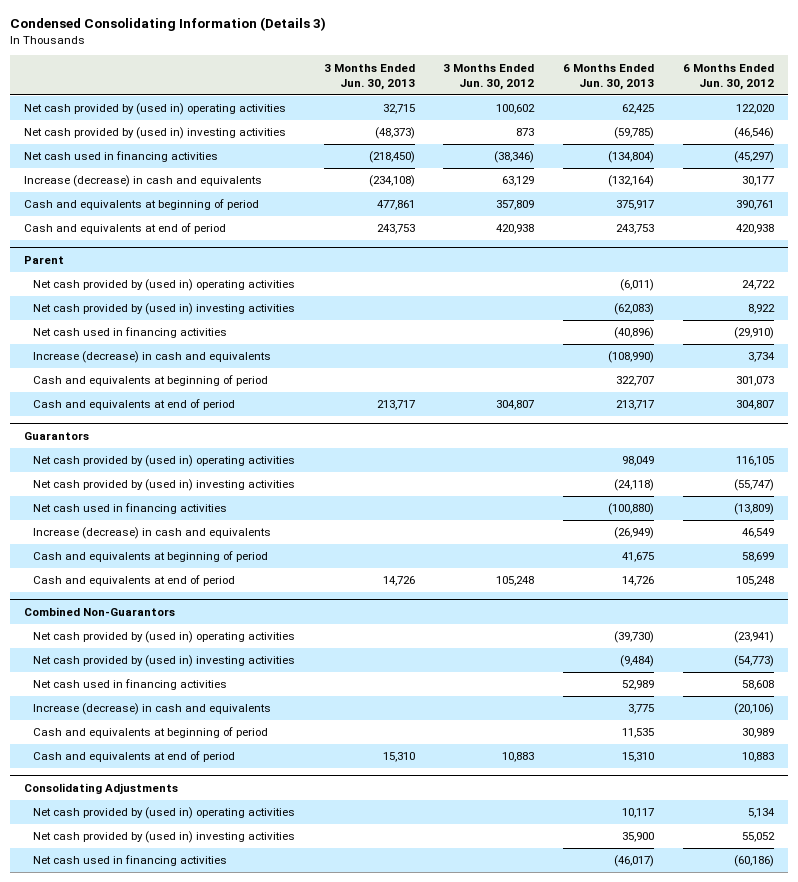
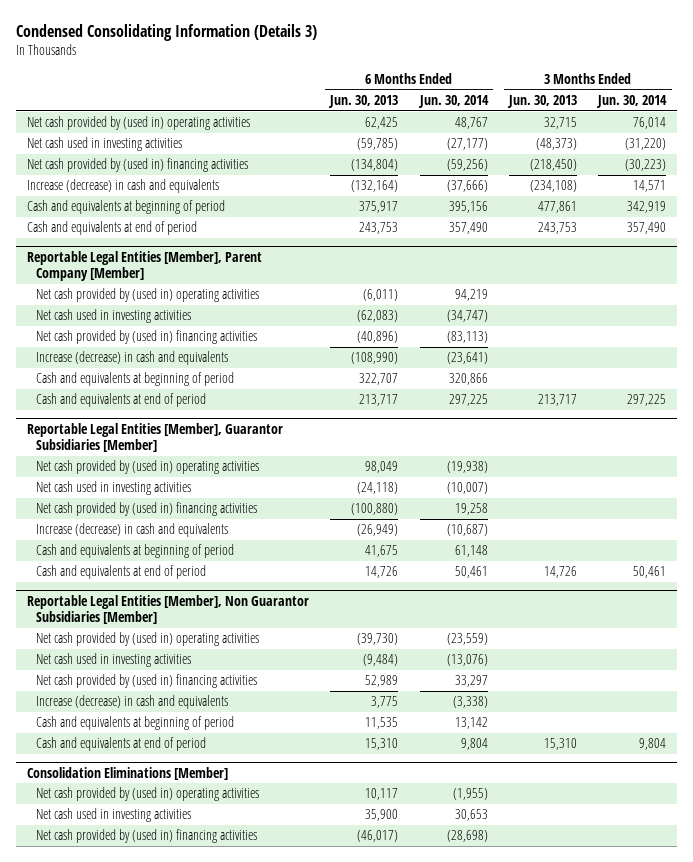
[443,63,535,90] 3 Months Ended Jun. 30, 2012 -> none
[682,63,774,90] 6 Months Ended Jun. 30, 2012 -> none
none -> [417,94,489,108] Jun. 30, 2014
none -> [596,94,668,108] Jun. 30, 2014
[24,127,287,140] Net cash provided by (used in) investing activities -> [26,137,182,152] Net cash used in investing activities
[24,151,219,163] Net cash used in financing activities -> [26,158,248,173] Net cash provided by (used in) financing activities
[24,255,65,264] Parent -> none
none -> [26,250,262,281] Reportable Legal Entities [Member], Parent Company [Member]
[33,303,296,316] Net cash provided by (used in) investing activities -> [36,309,192,324] Net cash used in investing activities
[33,327,228,339] Net cash used in financing activities -> [36,330,258,345] Net cash provided by (used in) financing activities
[24,431,90,440] Guarantors -> none
none -> [26,422,283,452] Reportable Legal Entities [Member], Guarantor Subsidiaries [Member]
[33,479,296,492] Net cash provided by (used in) investing activities -> [36,481,192,496] Net cash used in investing activities
[33,503,228,515] Net cash used in financing activities -> [36,502,258,517] Net cash provided by (used in) financing activities
[24,606,176,616] Combined Non-Guarantors -> none
none -> [26,594,309,624] Reportable Legal Entities [Member], Non Guarantor Subsidiaries [Member]
[33,655,296,668] Net cash provided by (used in) investing activities -> [36,653,192,668] Net cash used in investing activities
[33,679,228,691] Net cash used in financing activities -> [36,674,258,689] Net cash provided by (used in) financing activities
[24,782,179,794] Consolidating Adjustments -> none
none -> [26,766,228,780] Consolidation Eliminations [Member]
[33,831,296,844] Net cash provided by (used in) investing activities -> [36,808,192,823] Net cash used in investing activities
[33,855,228,867] Net cash used in financing activities -> [36,829,258,844] Net cash provided by (used in) financing activities

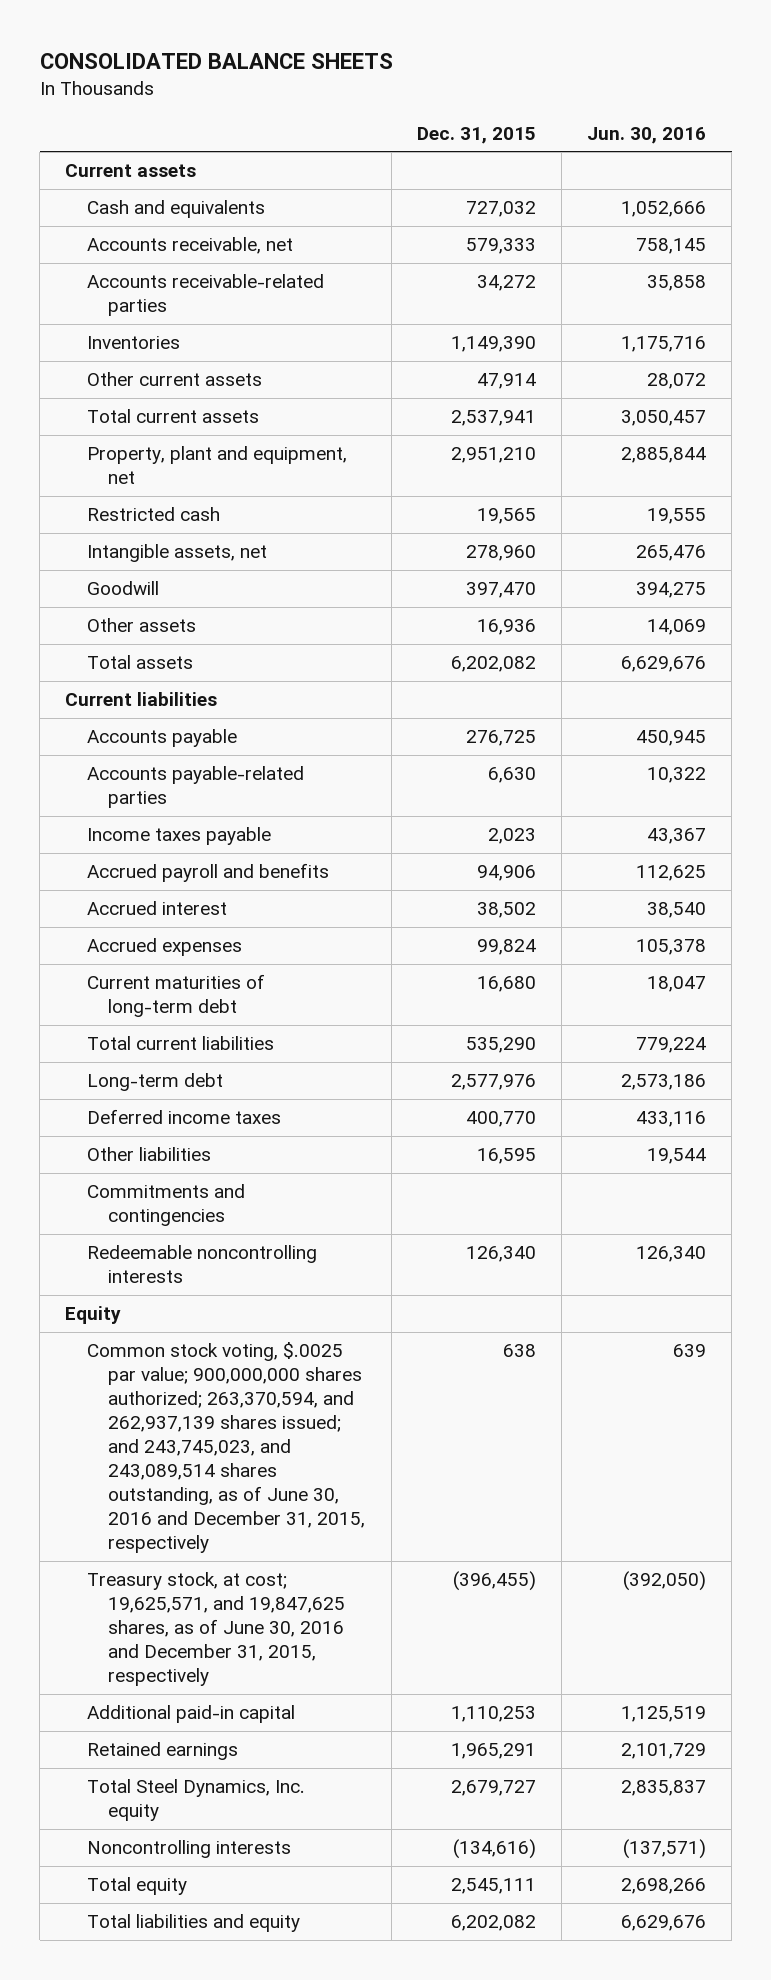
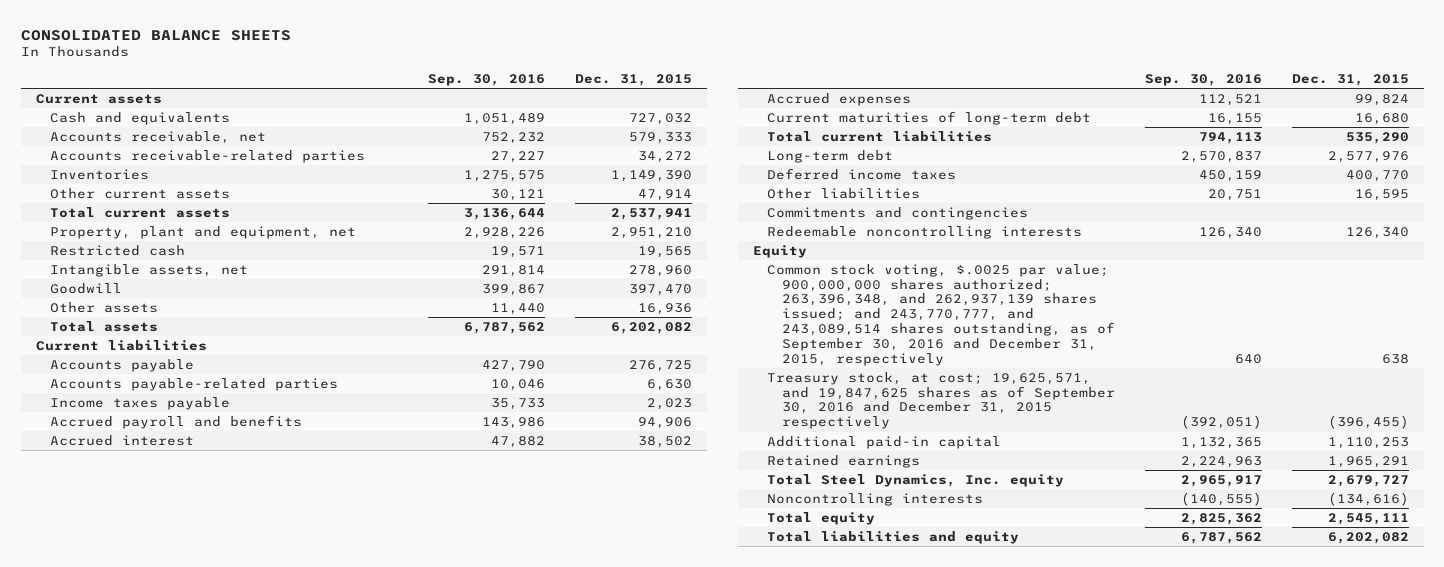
[587,126,707,144] Jun. 30, 2016 -> none
none -> [427,73,545,86] Sep. 30, 2016
[86,1342,366,1554] Common stock voting, $.0025 par value; 900,000,000 shares authorized; 263,370,594, and 262,937,139 shares issued; and 243,745,023, and 243,089,514 shares outstanding, as of June 30, 2016 and December 31, 2015, respectively -> [767,263,1115,366] Common stock voting, $.0025 par value; 900,000,000 shares authorized; 263,396,348, and 262,937,139 shares issued; and 243,770,777, and 243,089,514 shares outstanding, as of September 30, 2016 and December 31, 2015, respectively
[86,1572,346,1687] Treasury stock, at cost; 19,625,571, and 19,847,625 shares, as of June 30, 2016 and December 31, 2015, respectively -> [767,371,1115,430] Treasury stock, at cost; 19,625,571, and 19,847,625 shares as of September 30, 2016 and December 31, 2015 respectively

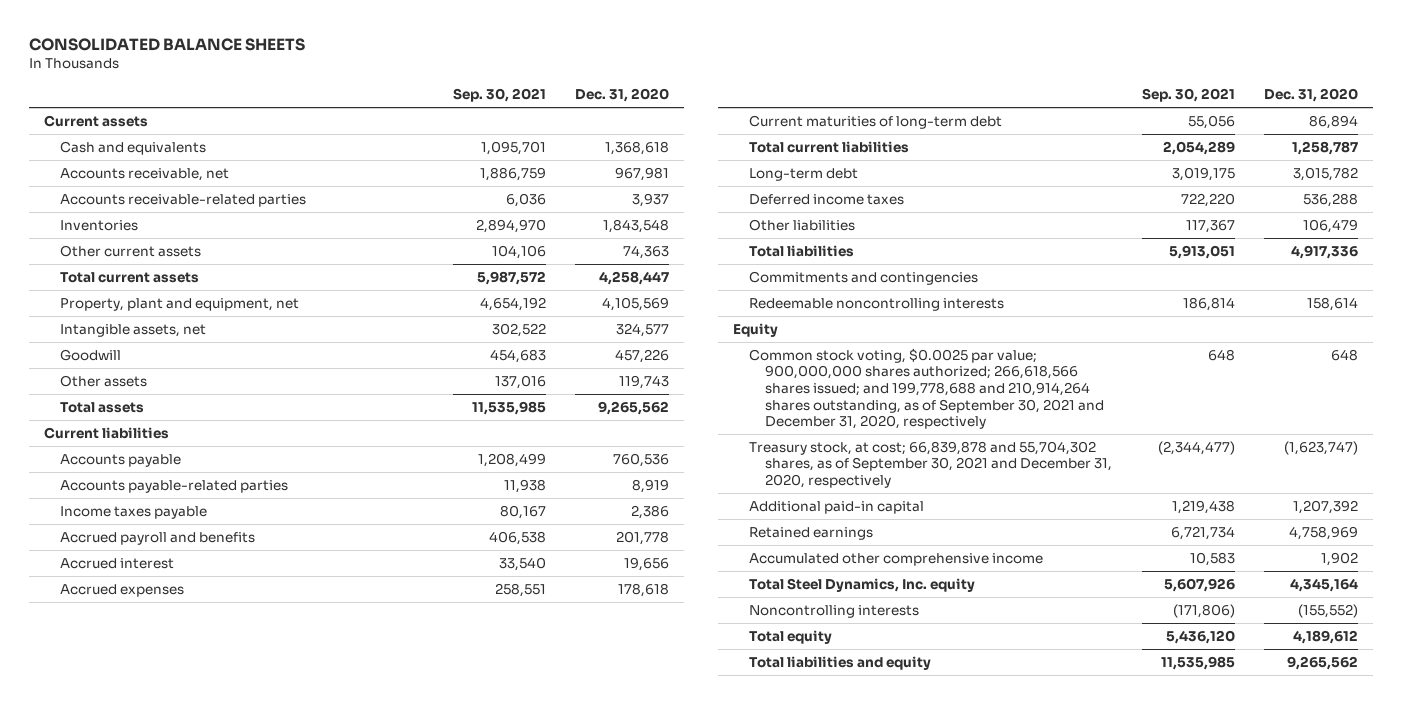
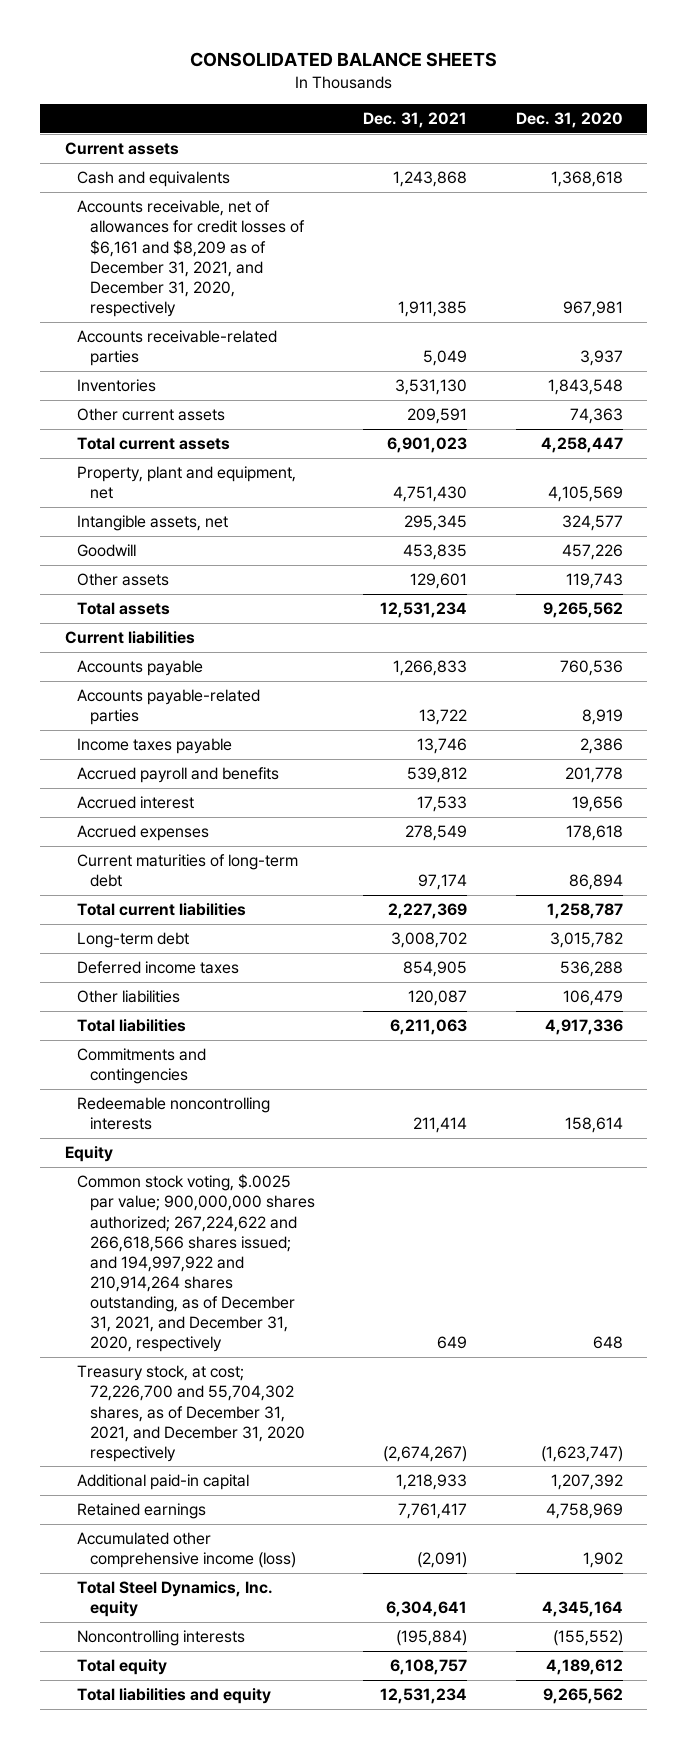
[452,88,546,103] Sep. 30, 2021 -> none
none -> [363,111,468,128] Dec. 31, 2021
[59,167,229,181] Accounts receivable, net -> [77,200,305,317] Accounts receivable, net of allowances for credit losses of $6,161 and $8,209 as of December 31, 2021, and December 31, 2020, respectively
[748,347,1105,430] Common stock voting, $0.0025 par value; 900,000,000 shares authorized; 266,618,566 shares issued; and 199,778,688 and 210,914,264 shares outstanding, as of September 30, 2021 and December 31, 2020, respectively -> [77,1174,315,1353] Common stock voting, $.0025 par value; 900,000,000 shares authorized; 267,224,622 and 266,618,566 shares issued; and 194,997,922 and 210,914,264 shares outstanding, as of December 31, 2021, and December 31, 2020, respectively
[748,440,1113,488] Treasury stock, at cost; 66,839,878 and 55,704,302 shares, as of September 30, 2021 and December 31, 2020, respectively -> [77,1365,305,1462] Treasury stock, at cost; 72,226,700 and 55,704,302 shares, as of December 31, 2021, and December 31, 2020 respectively
[748,552,1043,566] Accumulated other comprehensive income -> [77,1532,296,1569] Accumulated other comprehensive income (loss)

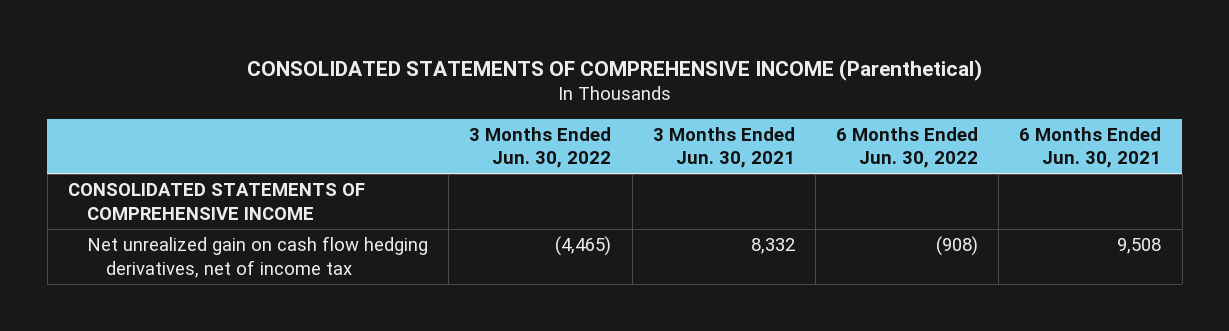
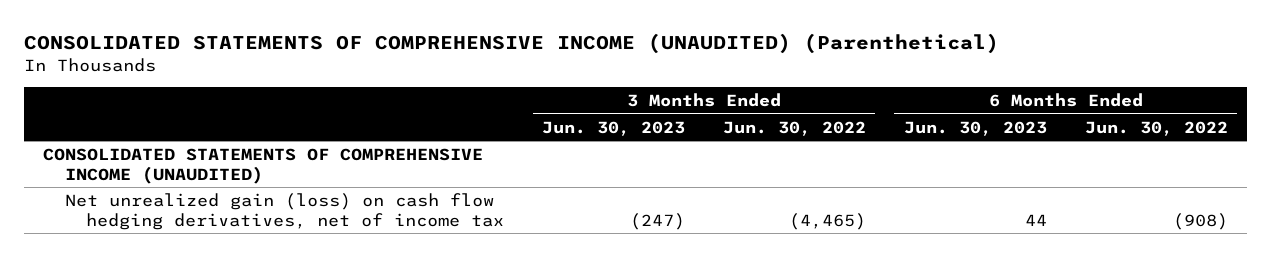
[246,58,982,81] CONSOLIDATED STATEMENTS OF COMPREHENSIVE INCOME (Parenthetical) -> [24,33,1000,55] CONSOLIDATED STATEMENTS OF COMPREHENSIVE INCOME (UNAUDITED) (Parenthetical)
[652,126,795,169] 3 Months Ended Jun. 30, 2021 -> none
[1019,126,1162,169] 6 Months Ended Jun. 30, 2021 -> none
none -> [542,120,686,136] Jun. 30, 2023
none -> [903,120,1047,136] Jun. 30, 2023
[67,183,365,220] CONSOLIDATED STATEMENTS OF COMPREHENSIVE INCOME -> [43,147,484,184] CONSOLIDATED STATEMENTS OF COMPREHENSIVE INCOME (UNAUDITED)
[87,236,429,278] Net unrealized gain on cash flow hedging derivatives, net of income tax -> [64,192,505,230] Net unrealized gain (loss) on cash flow hedging derivatives, net of income tax

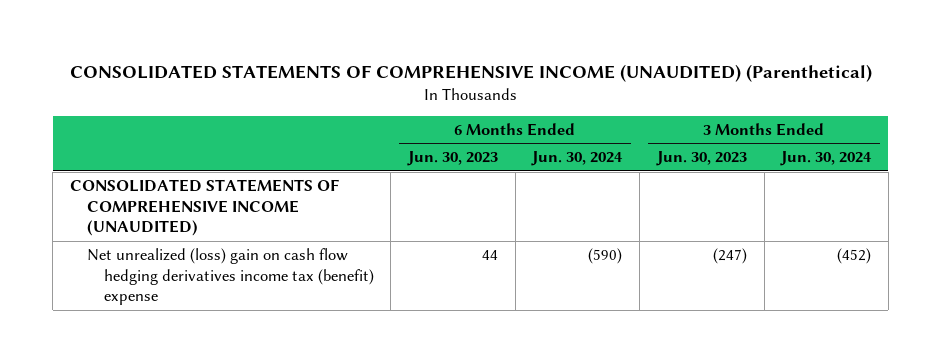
[722,120,866,136] Jun. 30, 2022 -> none
[1084,120,1228,136] Jun. 30, 2022 -> none
none -> [531,151,624,167] Jun. 30, 2024
none -> [780,151,873,167] Jun. 30, 2024
[64,192,505,230] Net unrealized gain (loss) on cash flow hedging derivatives, net of income tax -> [86,247,374,306] Net unrealized (loss) gain on cash flow hedging derivatives income tax (benefit) expense

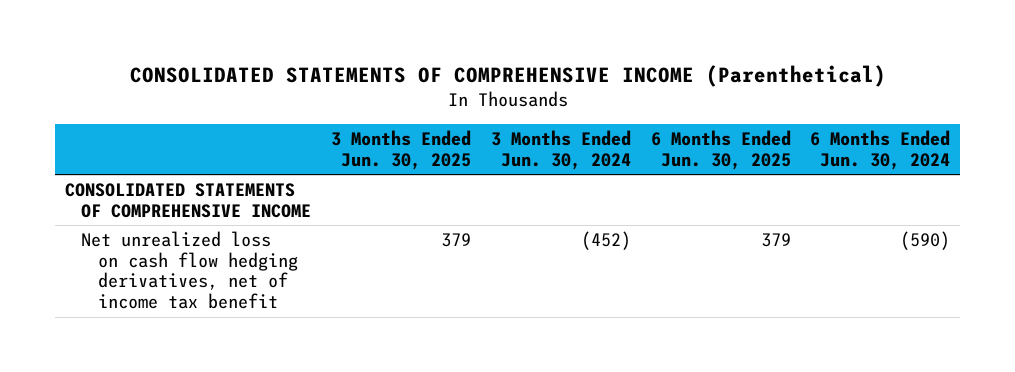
[69,64,872,83] CONSOLIDATED STATEMENTS OF COMPREHENSIVE INCOME (UNAUDITED) (Parenthetical) -> [129,65,886,88] CONSOLIDATED STATEMENTS OF COMPREHENSIVE INCOME (Parenthetical)
[407,151,499,167] Jun. 30, 2023 -> none
[655,151,747,167] Jun. 30, 2023 -> none
none -> [331,130,472,170] 3 Months Ended Jun. 30, 2025
none -> [650,130,791,170] 6 Months Ended Jun. 30, 2025
[70,178,340,237] CONSOLIDATED STATEMENTS OF COMPREHENSIVE INCOME (UNAUDITED) -> [64,183,312,218] CONSOLIDATED STATEMENTS OF COMPREHENSIVE INCOME
[86,247,374,306] Net unrealized (loss) gain on cash flow hedging derivatives income tax (benefit) expense -> [81,231,299,310] Net unrealized loss on cash flow hedging derivatives, net of income tax benefit

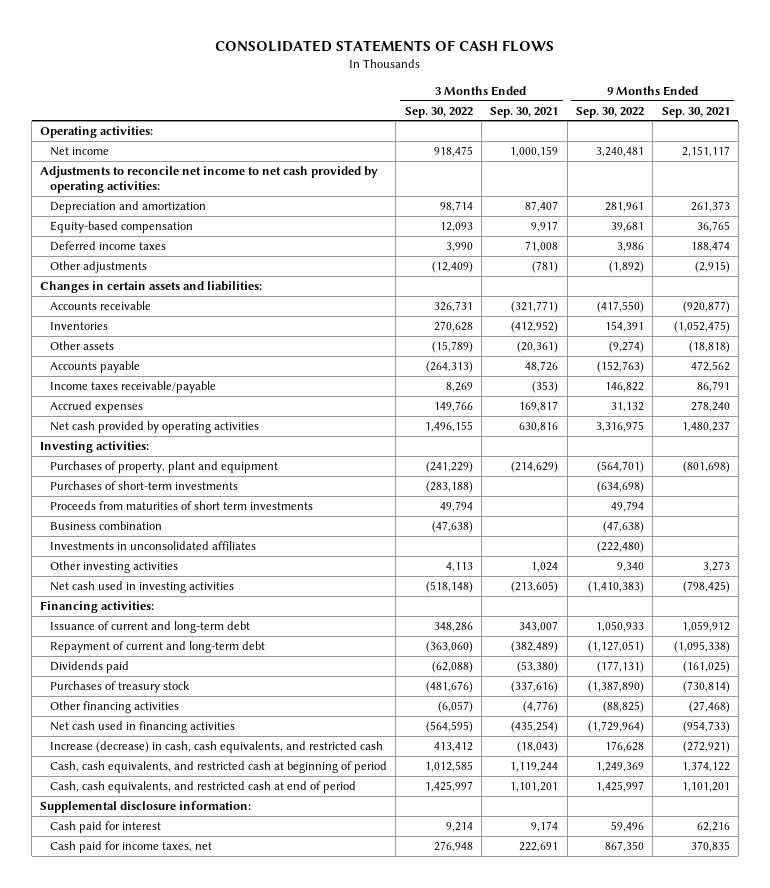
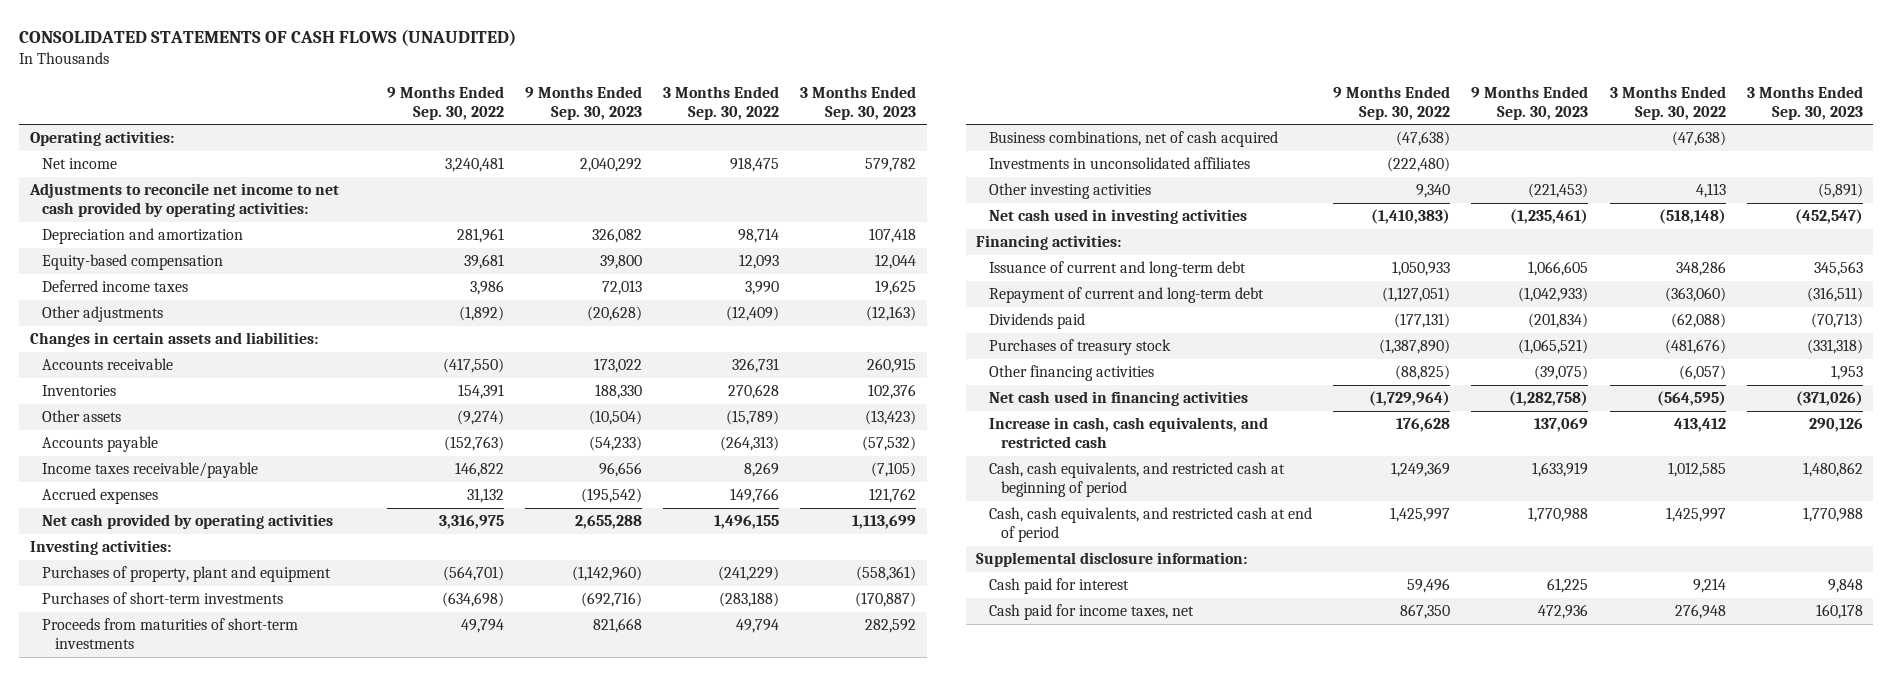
[214,40,554,53] CONSOLIDATED STATEMENTS OF CASH FLOWS -> [19,29,517,47] CONSOLIDATED STATEMENTS OF CASH FLOWS (UNAUDITED)
[490,106,559,118] Sep. 30, 2021 -> none
[661,106,730,118] Sep. 30, 2021 -> none
none -> [524,85,642,120] 9 Months Ended Sep. 30, 2023
none -> [800,85,917,120] 3 Months Ended Sep. 30, 2023
[49,500,313,510] Proceeds from maturities of short term investments -> [42,618,299,650] Proceeds from maturities of short-term investments
[49,520,162,530] Business combination -> [988,131,1278,148] Business combinations, net of cash acquired
[49,740,383,753] Increase (decrease) in cash, cash equivalents, and restricted cash -> [988,417,1268,449] Increase in cash, cash equivalents, and restricted cash

